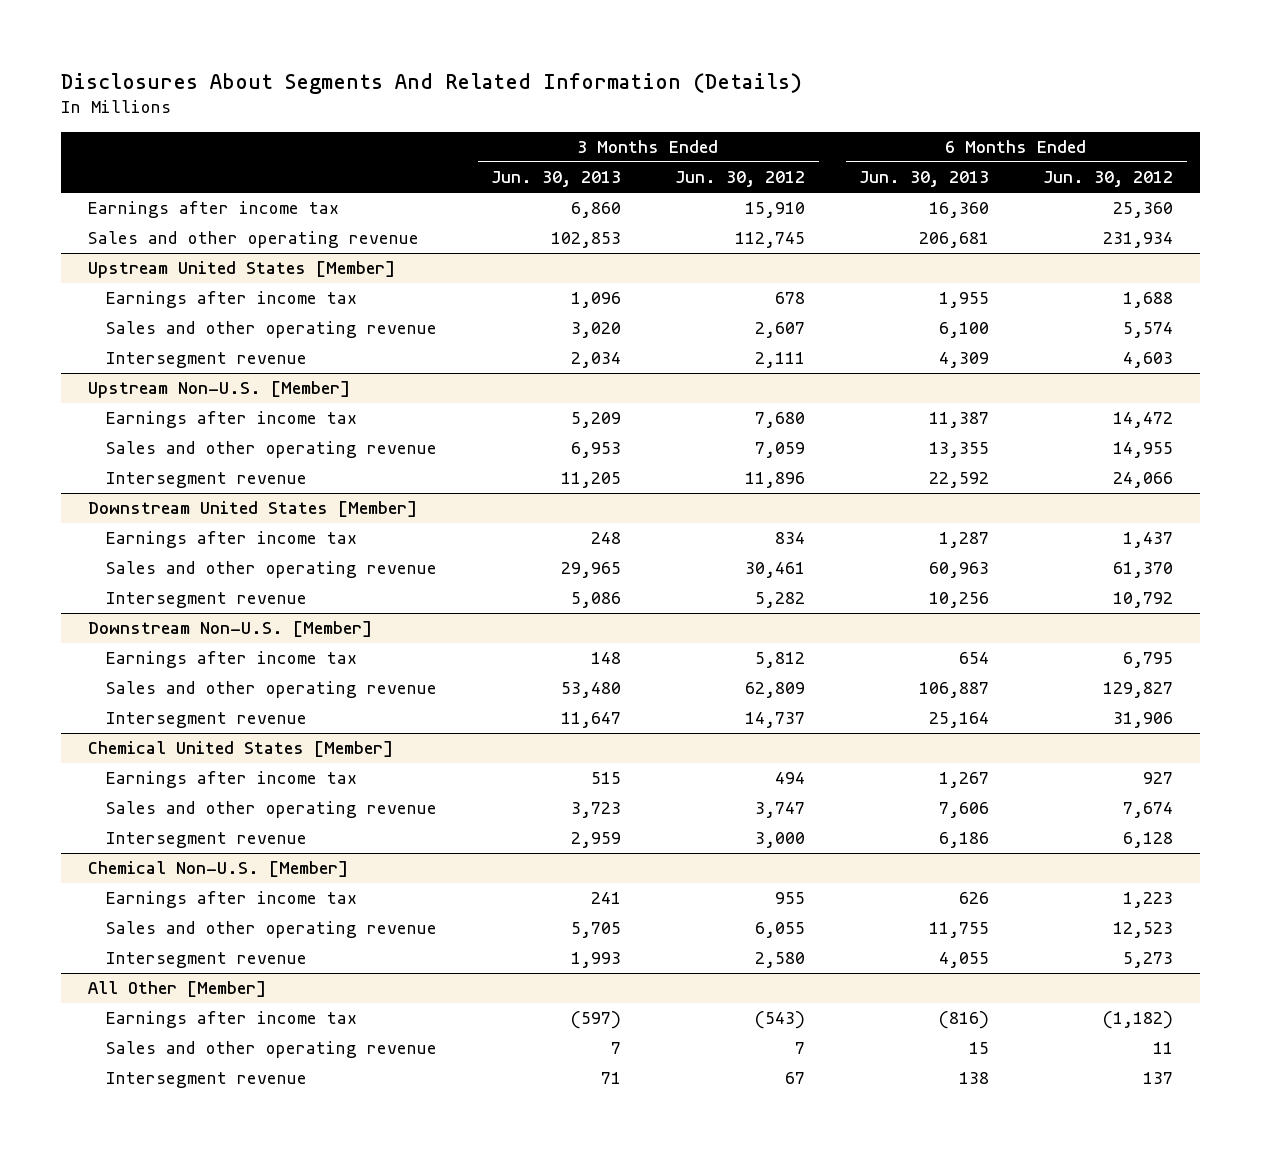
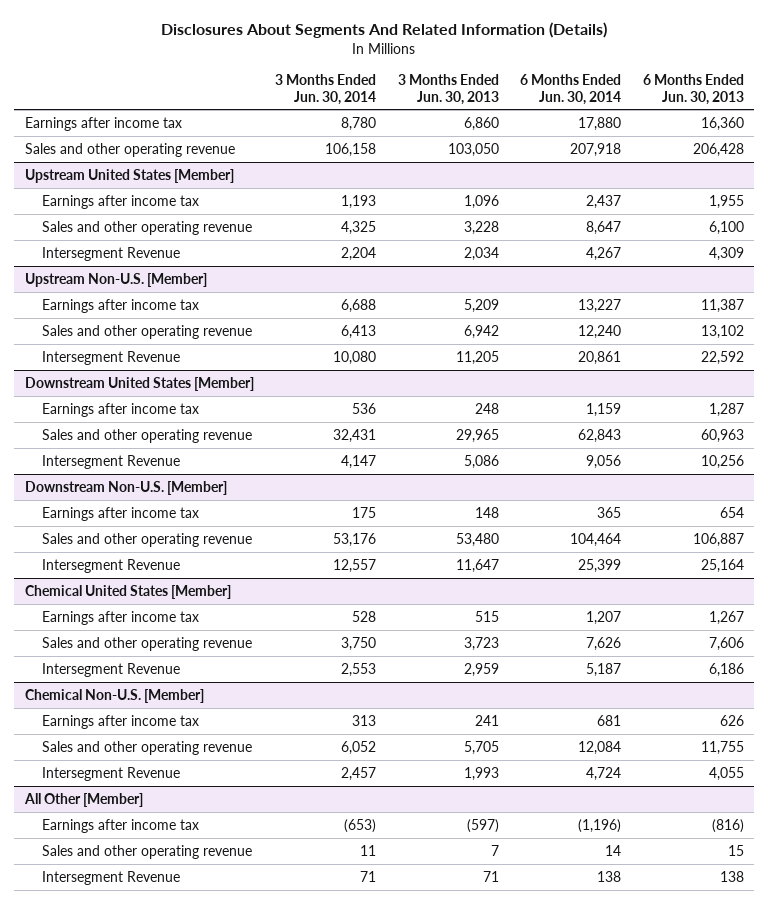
[675,171,806,188] Jun. 30, 2012 -> none
[1043,171,1174,188] Jun. 30, 2012 -> none
none -> [275,74,377,105] 3 Months Ended Jun. 30, 2014
none -> [520,74,622,105] 6 Months Ended Jun. 30, 2014
[551,232,622,249] 102,853 -> [447,142,499,157] 103,050
[919,232,990,249] 206,681 -> [692,142,744,157] 206,428
[571,322,622,339] 3,020 -> [463,220,499,235] 3,228
[106,352,308,369] Intersegment revenue -> [42,246,181,261] Intersegment Revenue
[571,442,622,459] 6,953 -> [463,324,499,339] 6,942
[929,442,990,459] 13,355 -> [700,324,744,339] 13,102
[106,472,308,489] Intersegment revenue -> [42,350,181,365] Intersegment Revenue
[106,592,308,609] Intersegment revenue -> [42,454,181,469] Intersegment Revenue
[106,712,308,729] Intersegment revenue -> [42,558,181,573] Intersegment Revenue
[106,832,308,849] Intersegment revenue -> [42,662,181,677] Intersegment Revenue
[106,952,308,969] Intersegment revenue -> [42,766,181,781] Intersegment Revenue
[106,1072,308,1089] Intersegment revenue -> [42,870,181,885] Intersegment Revenue

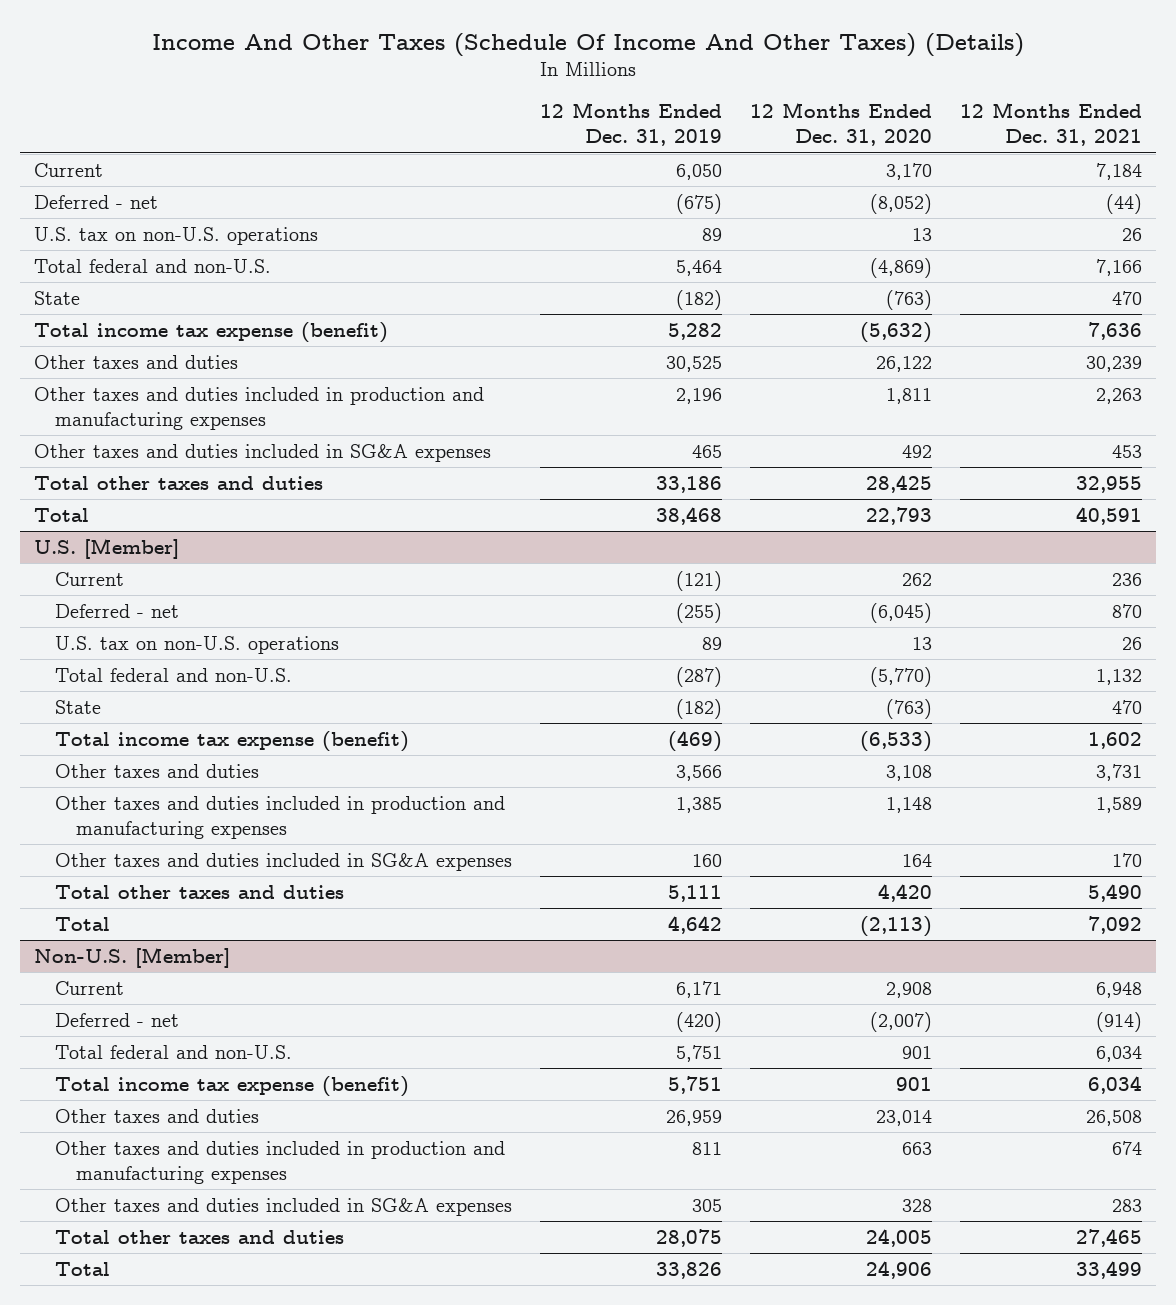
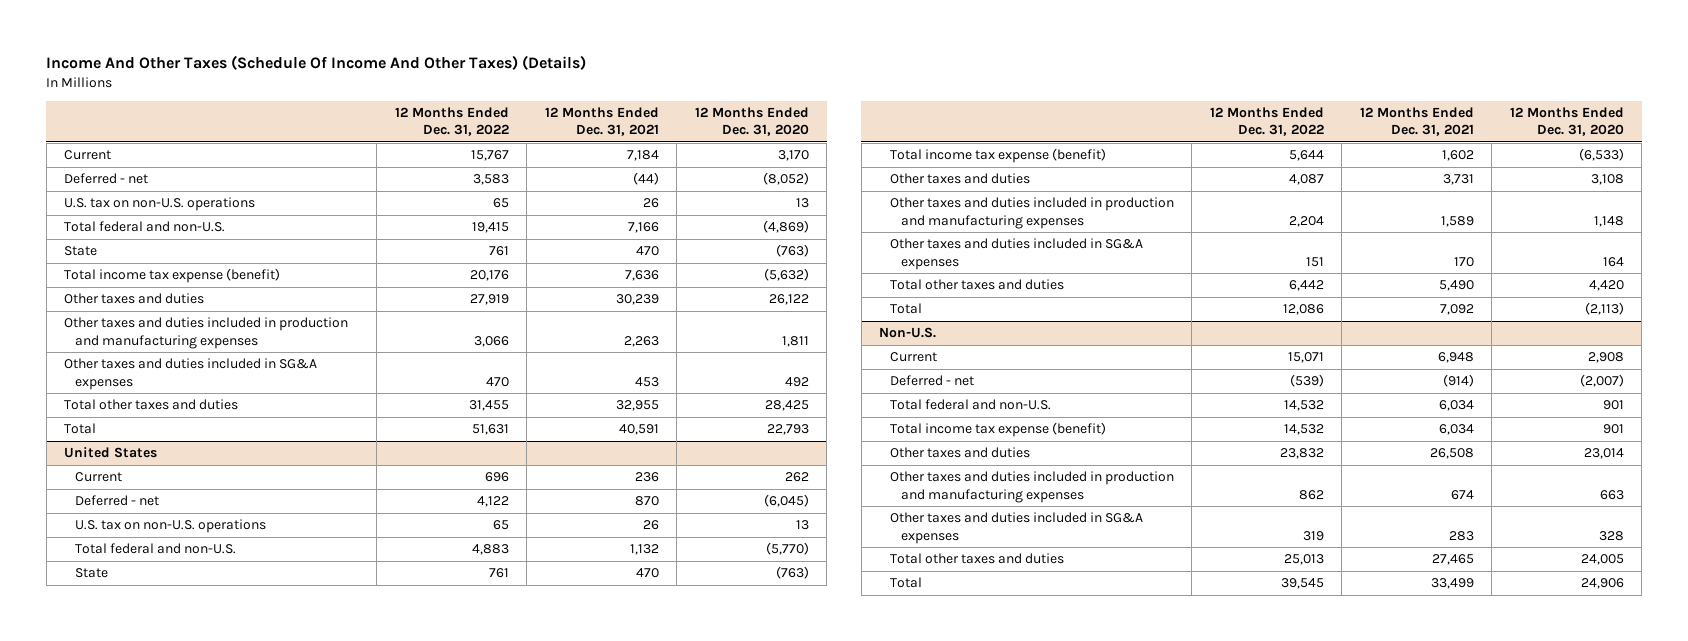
[539,102,722,147] 12 Months Ended Dec. 31, 2019 -> none
none -> [394,106,509,137] 12 Months Ended Dec. 31, 2022
[33,537,179,559] U.S. [Member] -> [64,447,158,459] United States
[33,946,230,968] Non-U.S. [Member] -> [879,327,937,339] Non-U.S.

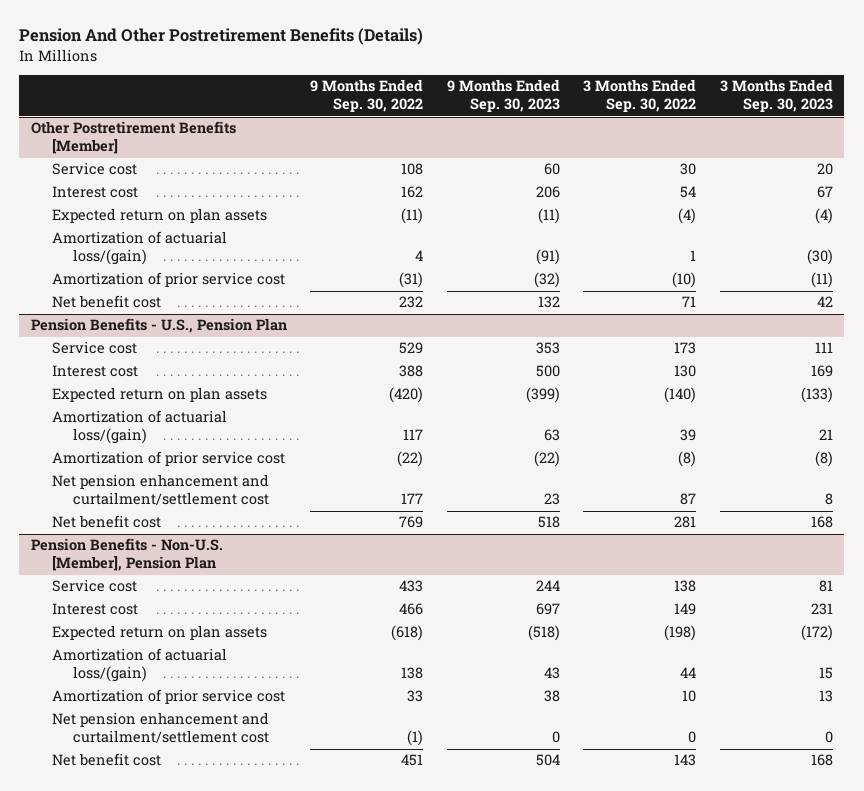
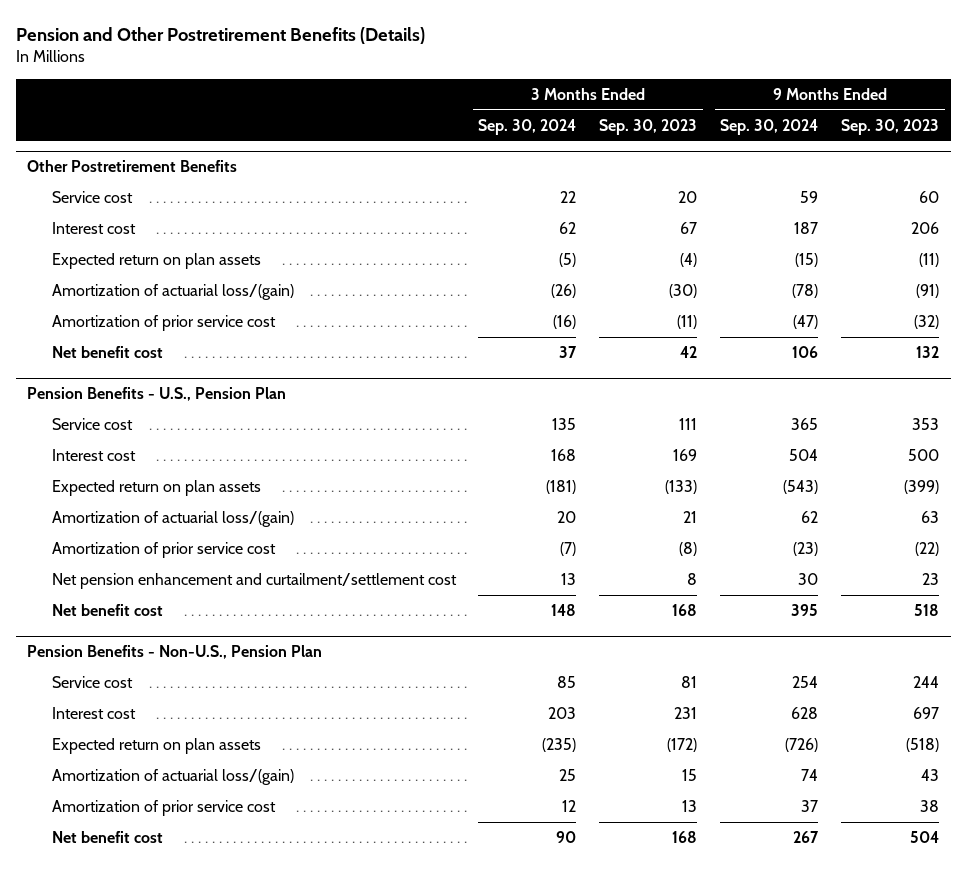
[19,28,424,46] Pension And Other Postretirement Benefits (Details) -> [15,26,425,44] Pension and Other Postretirement Benefits (Details)
[310,79,424,113] 9 Months Ended Sep. 30, 2022 -> none
[583,79,697,113] 3 Months Ended Sep. 30, 2022 -> none
none -> [478,118,577,135] Sep. 30, 2024
none -> [720,118,819,135] Sep. 30, 2024
[30,121,236,155] Other Postretirement Benefits [Member] -> [27,160,238,173] Other Postretirement Benefits
[30,538,223,572] Pension Benefits - Non-U.S. [Member], Pension Plan -> [27,645,323,660] Pension Benefits - Non-U.S., Pension Plan
[51,712,269,744] Net pension enhancement and curtailment/settlement cost -> none

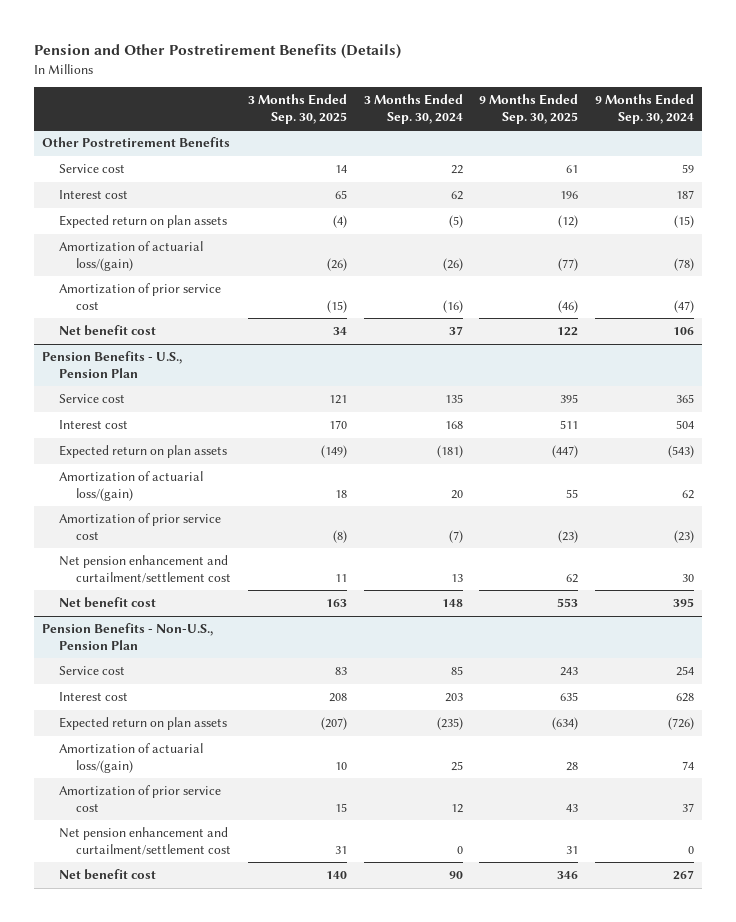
[599,118,698,135] Sep. 30, 2023 -> none
[841,118,940,135] Sep. 30, 2023 -> none
none -> [248,94,348,125] 3 Months Ended Sep. 30, 2025
none -> [479,94,579,125] 9 Months Ended Sep. 30, 2025
none -> [59,827,232,855] Net pension enhancement and curtailment/settlement cost

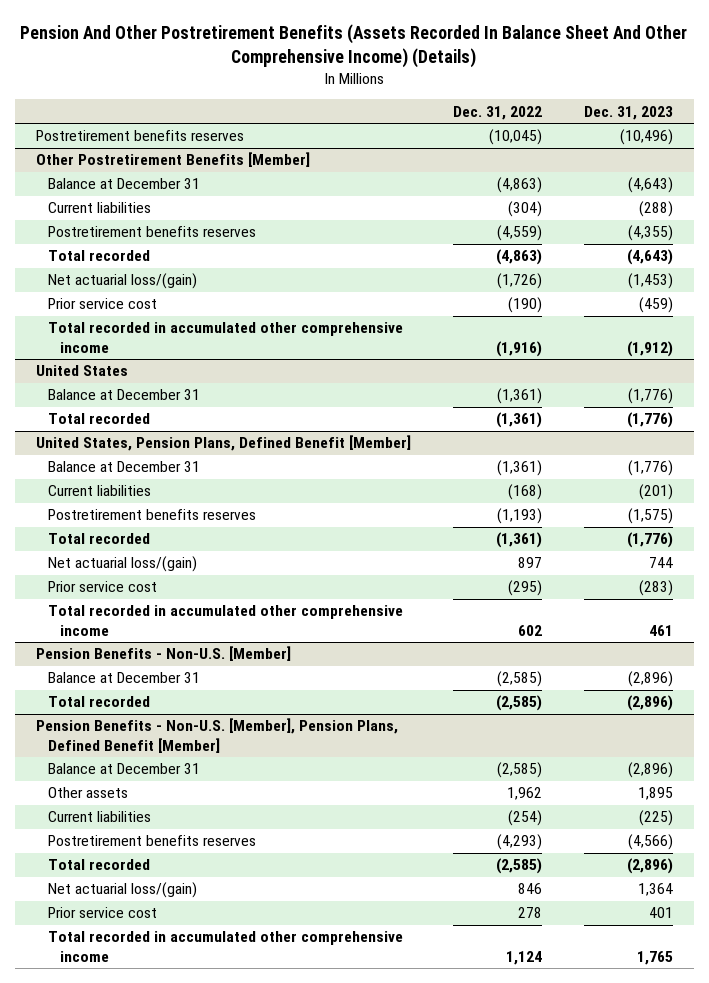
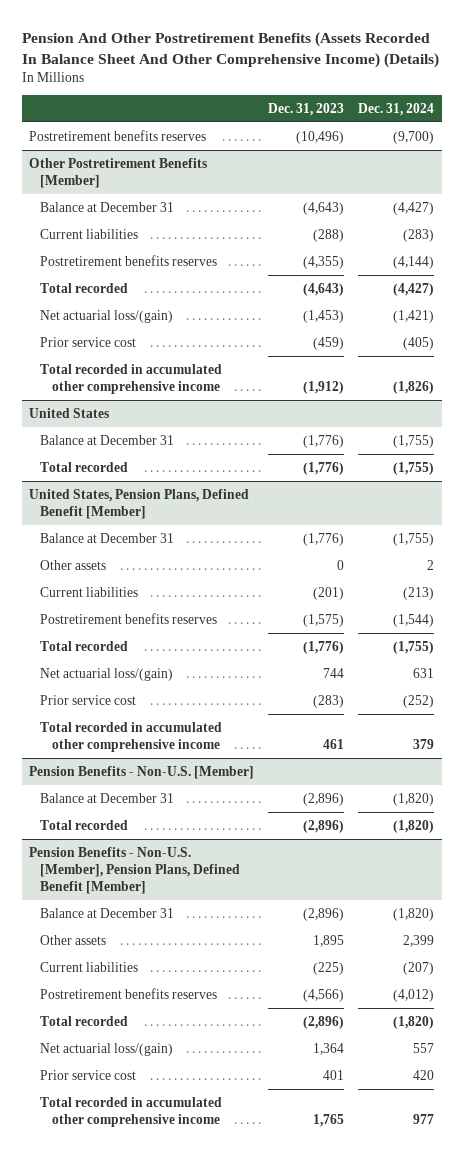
[452,105,542,120] Dec. 31, 2022 -> none
none -> [358,102,435,116] Dec. 31, 2024
none -> [40,559,107,570] Other assets

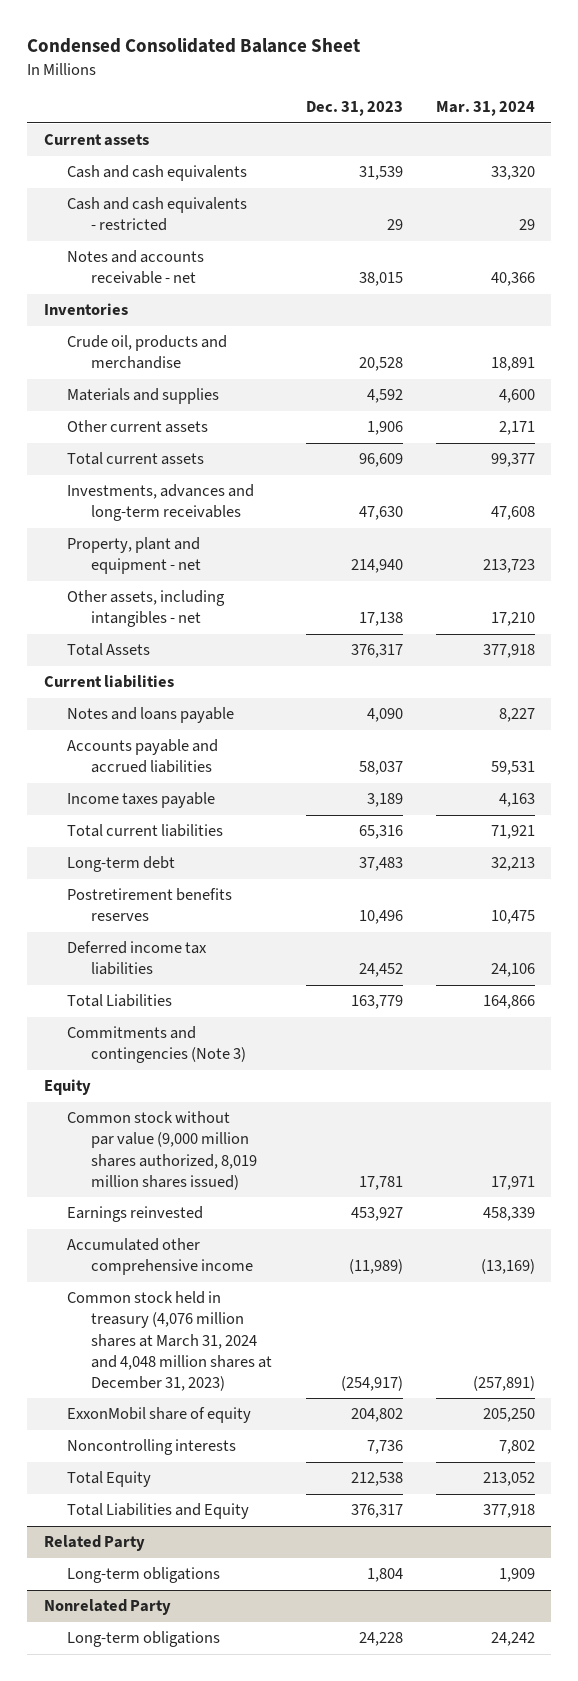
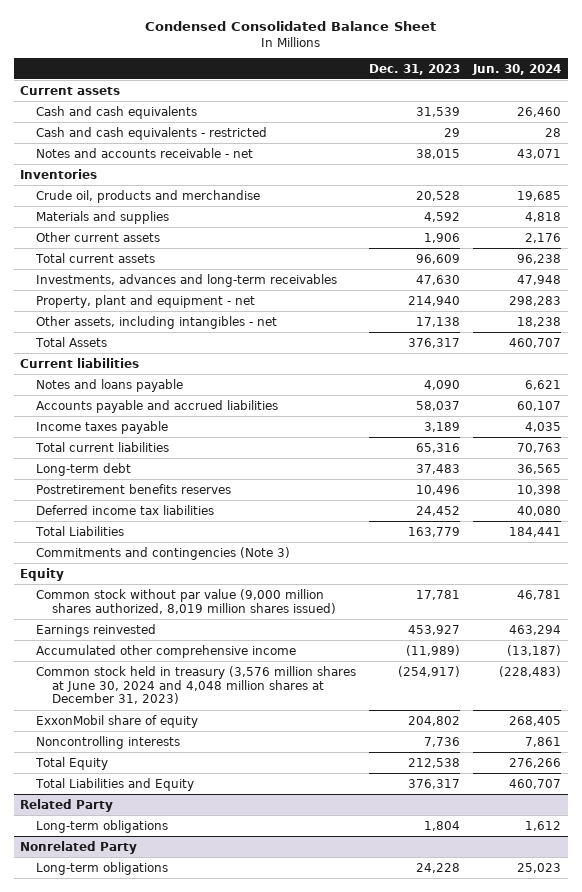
[435,101,535,117] Mar. 31, 2024 -> none
none -> [472,63,562,75] Jun. 30, 2024
[67,1291,273,1391] Common stock held in treasury (4,076 million shares at March 31, 2024 and 4,048 million shares at December 31, 2023) -> [36,665,357,705] Common stock held in treasury (3,576 million shares at June 30, 2024 and 4,048 million shares at December 31, 2023)

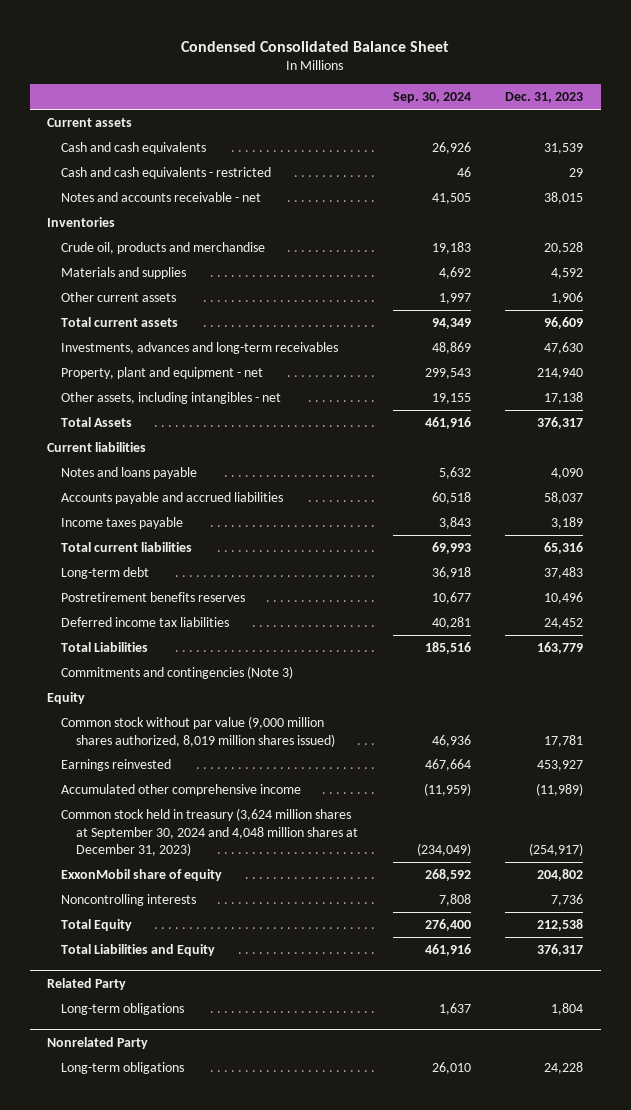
[472,63,562,75] Jun. 30, 2024 -> none
none -> [392,92,471,104] Sep. 30, 2024
[36,665,357,705] Common stock held in treasury (3,576 million shares at June 30, 2024 and 4,048 million shares at December 31, 2023) -> [61,807,358,857] Common stock held in treasury (3,624 million shares at September 30, 2024 and 4,048 million shares at December 31, 2023)

